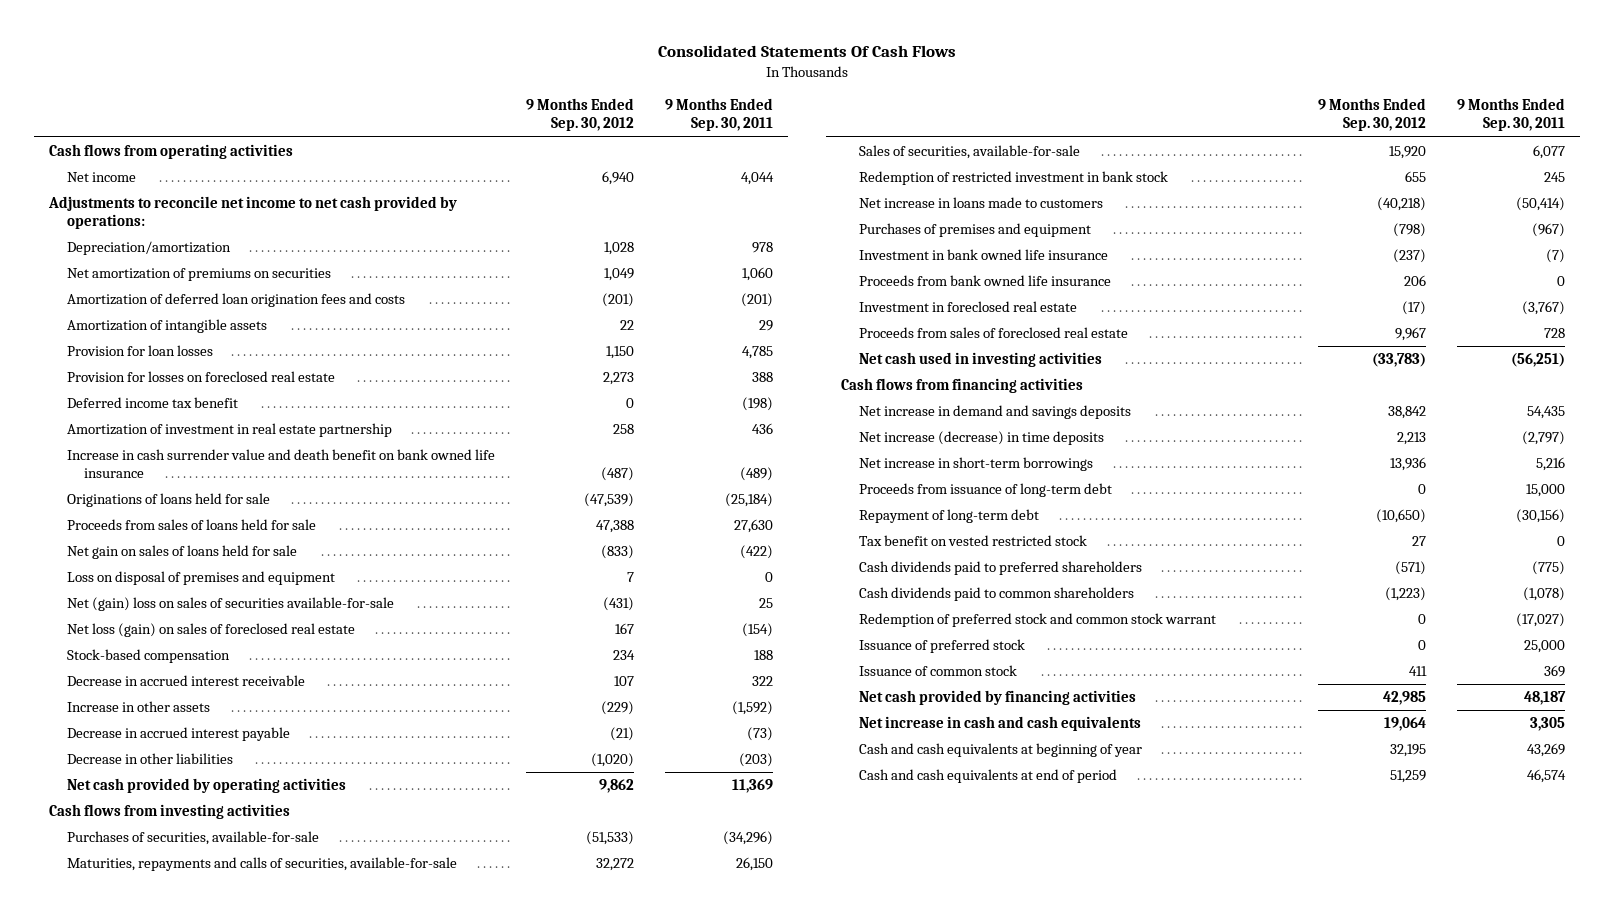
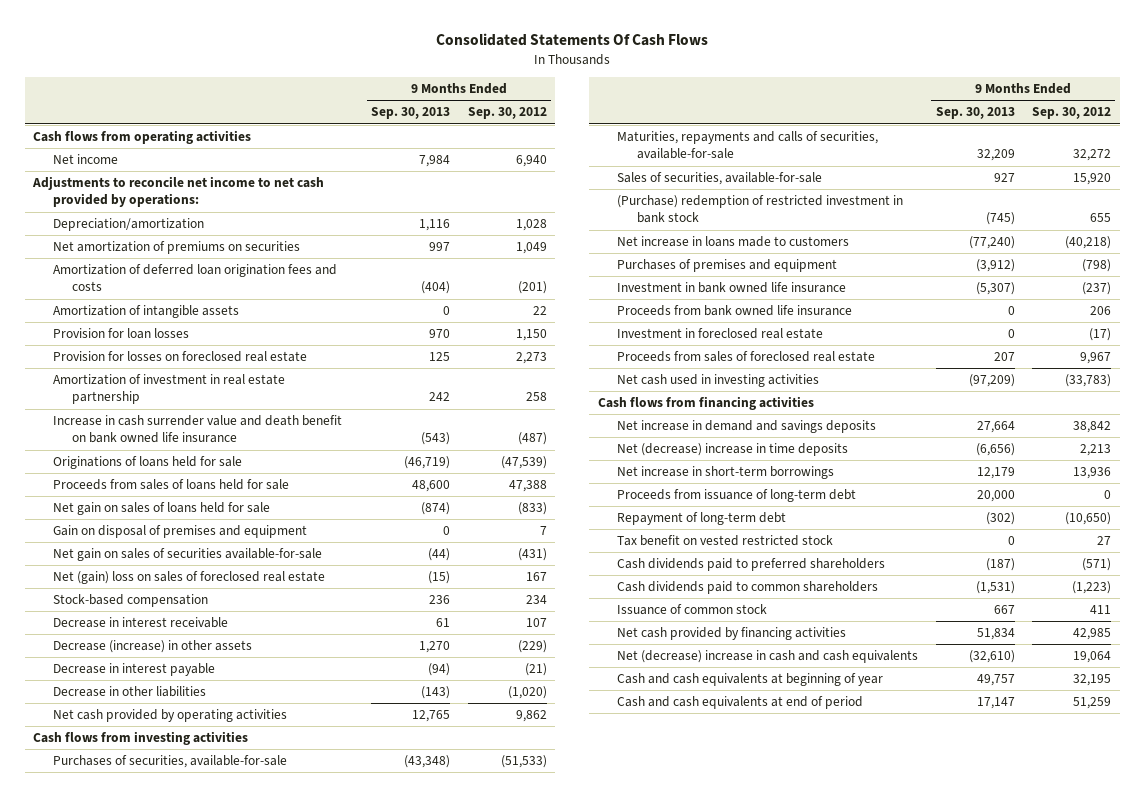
[664,98,773,132] 9 Months Ended Sep. 30, 2011 -> none
none -> [371,107,451,120] Sep. 30, 2013
[66,397,238,409] Deferred income tax benefit -> none
[66,571,335,586] Loss on disposal of premises and equipment -> [52,525,307,539] Gain on disposal of premises and equipment
[66,597,394,612] Net (gain) loss on sales of securities available-for-sale -> [52,548,322,562] Net gain on sales of securities available-for-sale
[66,623,355,638] Net loss (gain) on sales of foreclosed real estate -> [52,571,325,585] Net (gain) loss on sales of foreclosed real estate
[66,675,305,687] Decrease in accrued interest receivable -> [52,617,228,629] Decrease in interest receivable
[66,701,210,713] Increase in other assets -> [52,640,252,654] Decrease (increase) in other assets
[66,727,290,742] Decrease in accrued interest payable -> [52,663,215,677] Decrease in interest payable
[858,171,1168,186] Redemption of restricted investment in bank stock -> [617,195,904,224] (Purchase) redemption of restricted investment in bank stock
[858,431,1104,446] Net increase (decrease) in time deposits -> [617,443,849,457] Net (decrease) increase in time deposits
[858,613,1216,628] Redemption of preferred stock and common stock warrant -> none
[858,639,1025,654] Issuance of preferred stock -> none
[858,716,1141,732] Net increase in cash and cash equivalents -> [617,650,919,664] Net (decrease) increase in cash and cash equivalents

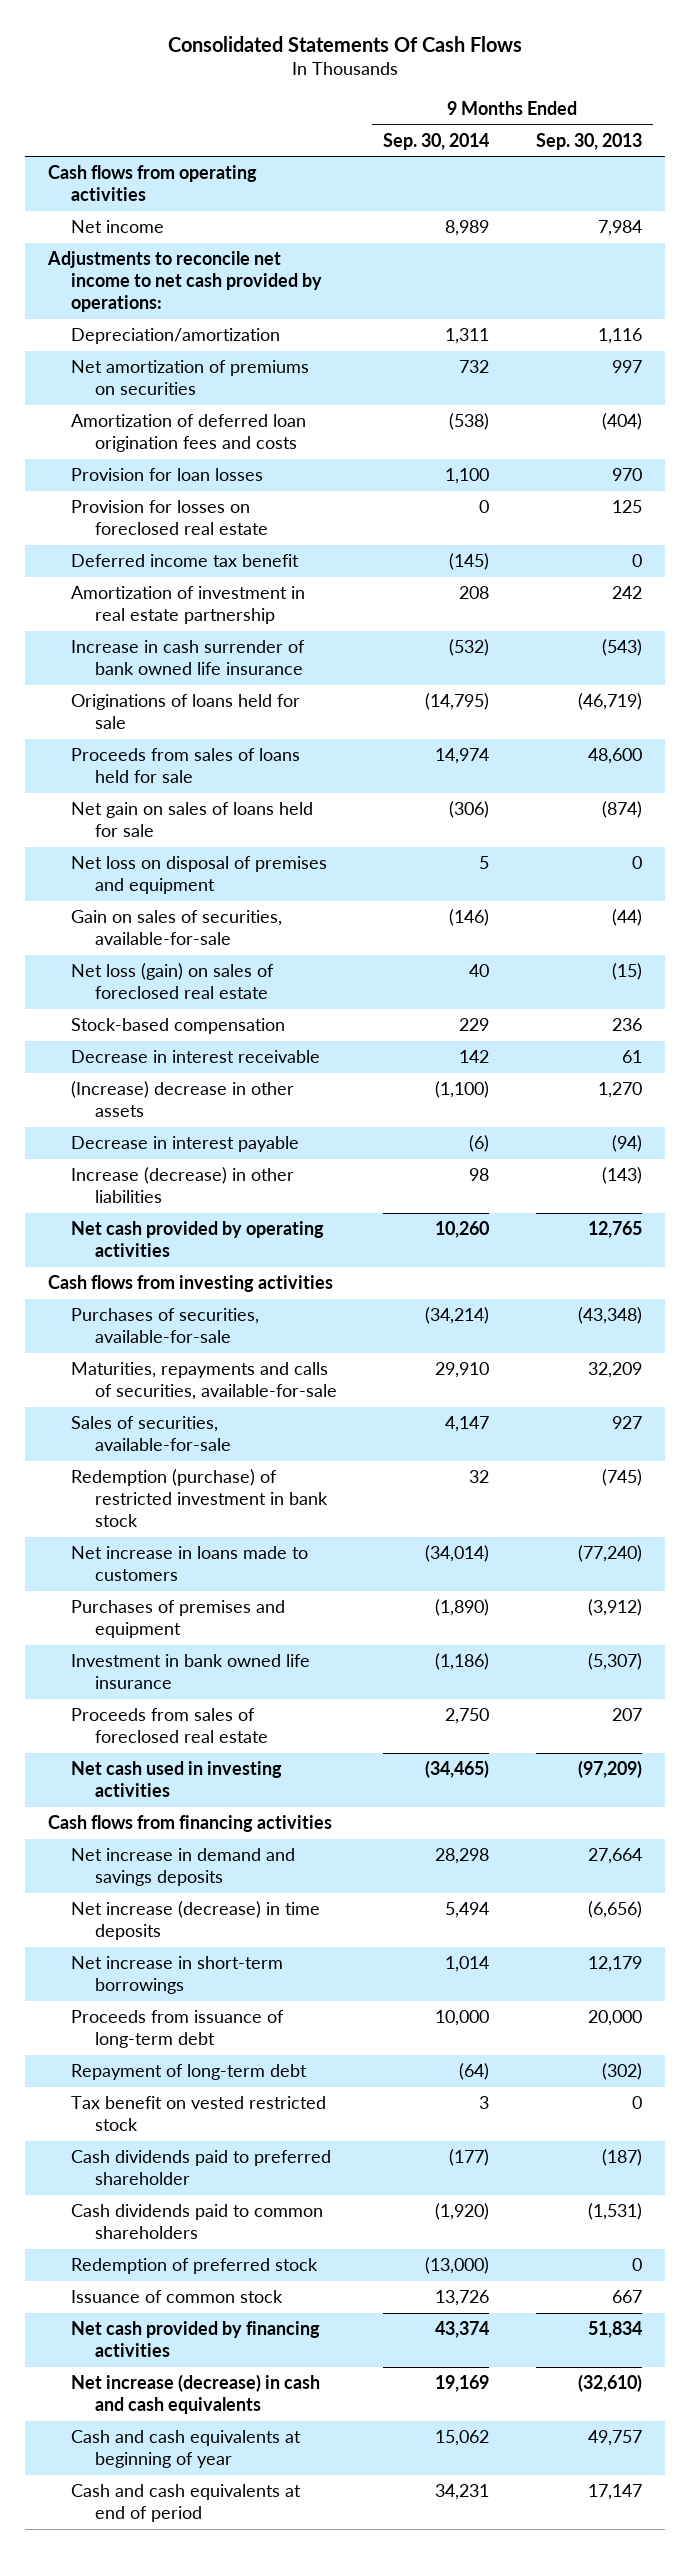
[467,107,547,120] Sep. 30, 2012 -> none
none -> [383,132,490,150] Sep. 30, 2014
[52,305,239,319] Amortization of intangible assets -> none
none -> [71,554,300,568] Deferred income tax benefit
[52,415,342,444] Increase in cash surrender value and death benefit on bank owned life insurance -> [71,640,306,676] Increase in cash surrender of bank owned life insurance
[52,525,307,539] Gain on disposal of premises and equipment -> [71,856,328,895] Net loss on disposal of premises and equipment
[52,548,322,562] Net gain on sales of securities available-for-sale -> [71,910,283,946] Gain on sales of securities, available-for-sale
[52,571,325,585] Net (gain) loss on sales of foreclosed real estate -> [71,963,275,1000] Net loss (gain) on sales of foreclosed real estate
[52,640,252,654] Decrease (increase) in other assets -> [71,1081,295,1118] (Increase) decrease in other assets
[52,686,206,698] Decrease in other liabilities -> [71,1167,295,1204] Increase (decrease) in other liabilities
[617,195,904,224] (Purchase) redemption of restricted investment in bank stock -> [71,1469,329,1527] Redemption (purchase) of restricted investment in bank stock
[617,305,853,317] Proceeds from bank owned life insurance -> none
[617,328,824,340] Investment in foreclosed real estate -> none
[617,443,849,457] Net (decrease) increase in time deposits -> [71,1901,321,1941] Net increase (decrease) in time deposits
[617,558,886,572] Cash dividends paid to preferred shareholders -> [71,2150,332,2186] Cash dividends paid to preferred shareholder
none -> [71,2258,319,2275] Redemption of preferred stock
[617,650,919,664] Net (decrease) increase in cash and cash equivalents -> [71,2374,321,2415] Net increase (decrease) in cash and cash equivalents

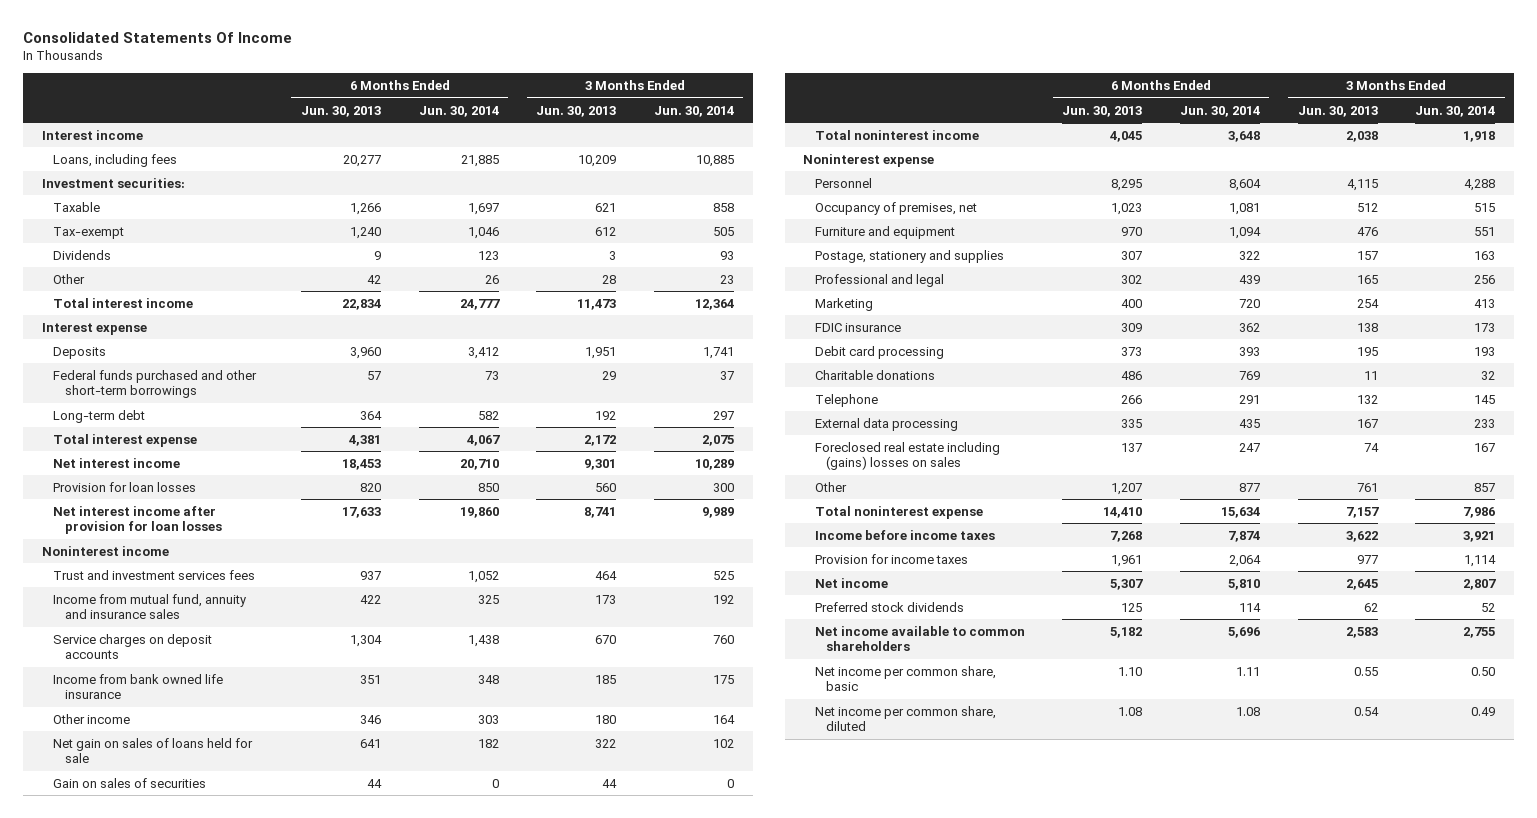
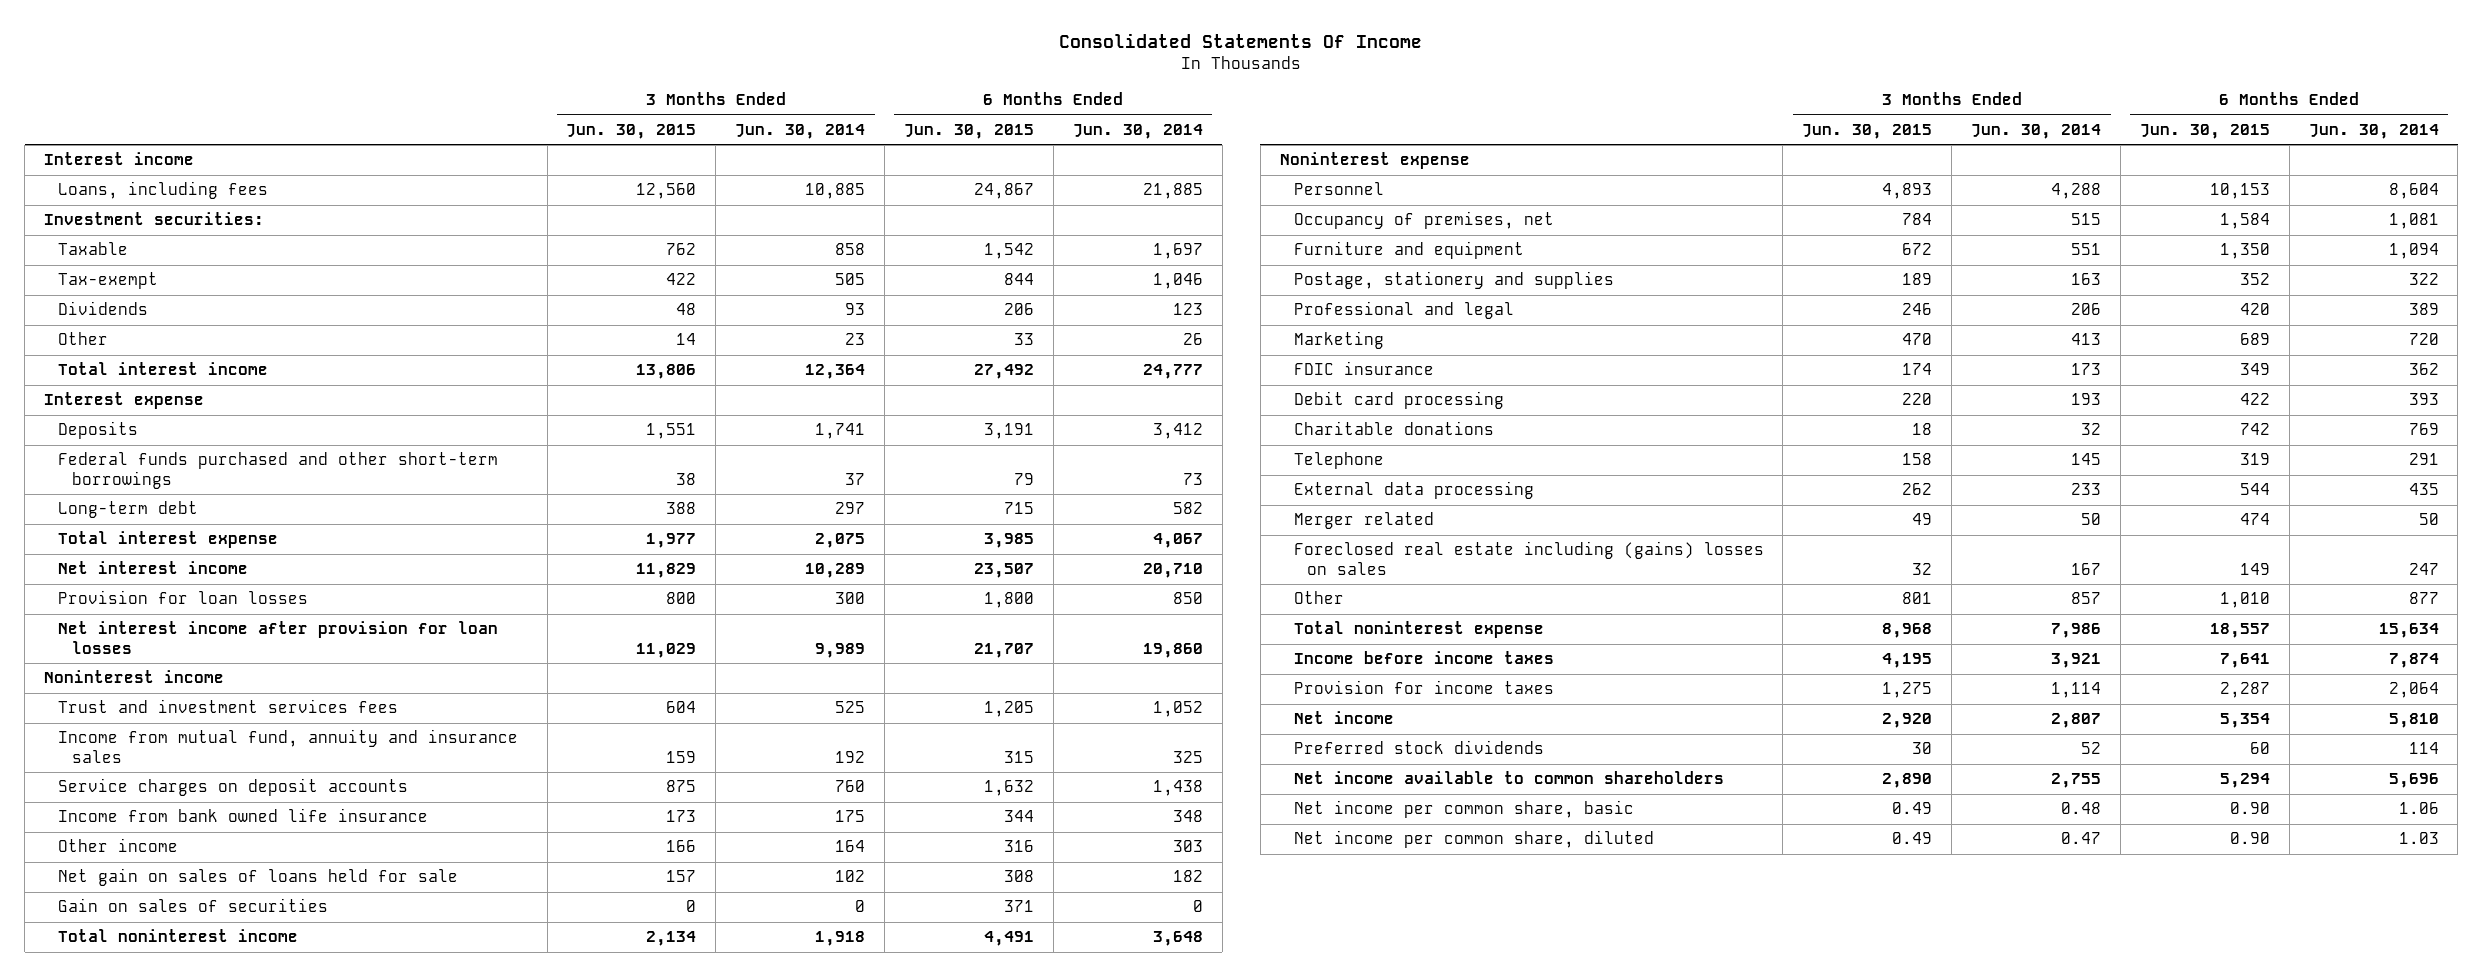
[300,105,381,117] Jun. 30, 2013 -> none
[536,105,617,117] Jun. 30, 2013 -> none
none -> [566,123,697,139] Jun. 30, 2015
none -> [903,123,1034,139] Jun. 30, 2015
[1238,274,1260,284] 439 -> [2408,303,2439,316] 389
[1474,274,1496,284] 256 -> [2071,303,2102,316] 206
none -> [1293,512,1434,530] Merger related
[1235,666,1260,676] 1.11 -> [2398,802,2439,815] 1.06
[1471,666,1496,676] 0.50 -> [2061,802,2102,815] 0.48
[1235,706,1260,716] 1.08 -> [2398,832,2439,845] 1.03
[1471,706,1496,716] 0.49 -> [2061,832,2102,845] 0.47

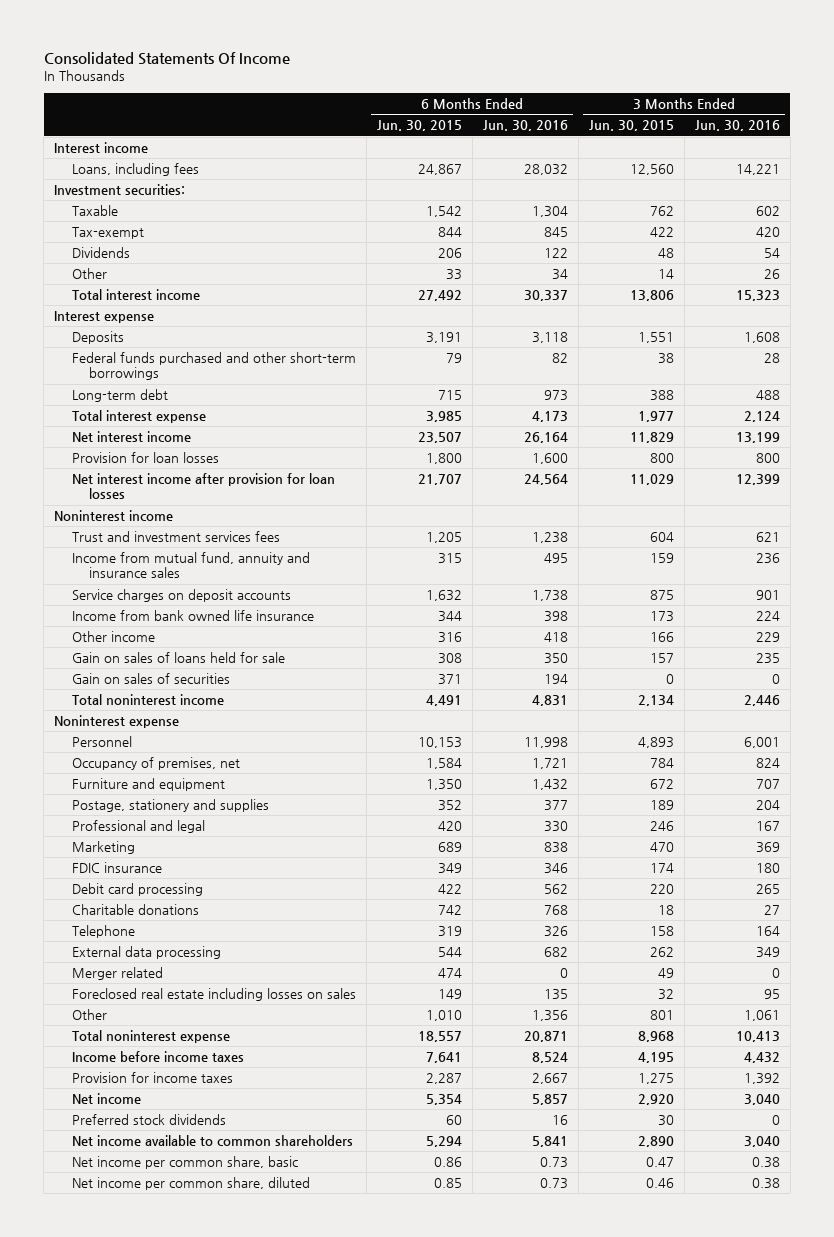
[735,123,866,139] Jun. 30, 2014 -> none
[1072,123,1203,139] Jun. 30, 2014 -> none
none -> [482,120,568,132] Jun. 30, 2016
none -> [694,120,780,132] Jun. 30, 2016
[57,868,458,887] Net gain on sales of loans held for sale -> [71,652,285,664] Gain on sales of loans held for sale
[1293,541,1764,575] Foreclosed real estate including (gains) losses on sales -> [71,988,356,1002] Foreclosed real estate including losses on sales
[1892,802,1933,815] 0.49 -> [645,1157,674,1168] 0.47
[2229,802,2270,815] 0.90 -> [433,1157,462,1168] 0.86
[1892,832,1933,845] 0.49 -> [645,1178,674,1189] 0.46
[2229,832,2270,845] 0.90 -> [433,1178,462,1189] 0.85

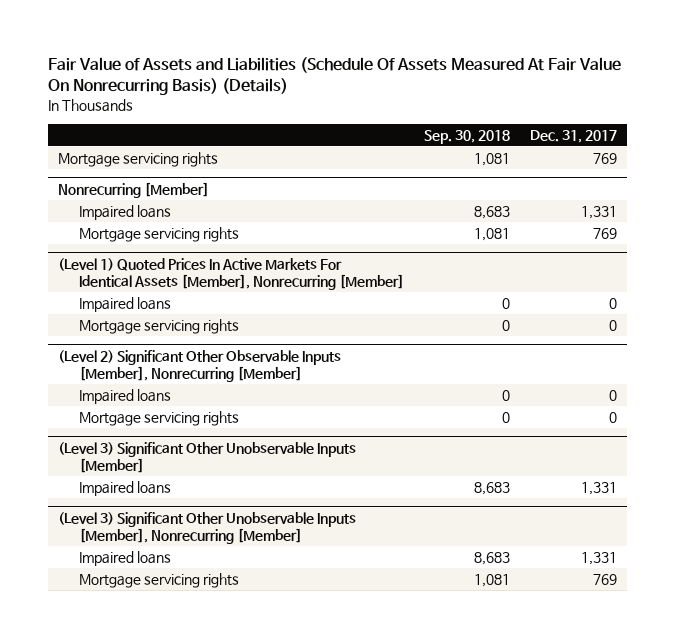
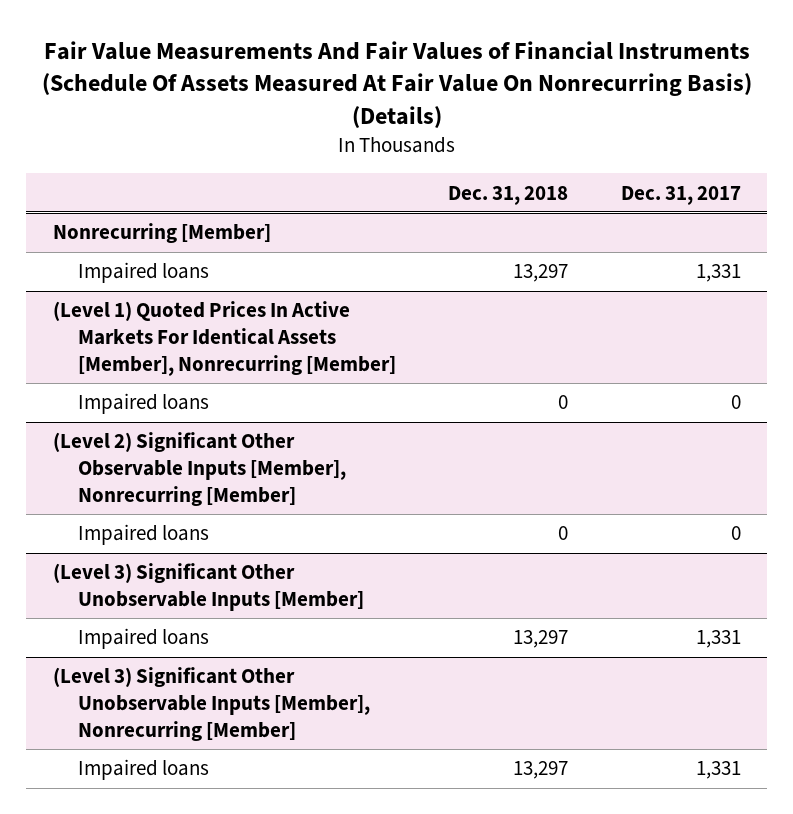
[47,56,621,96] Fair Value of Assets and Liabilities (Schedule Of Assets Measured At Fair Value On Nonrecurring Basis) (Details) -> [41,40,752,129] Fair Value Measurements And Fair Values of Financial Instruments (Schedule Of Assets Measured At Fair Value On Nonrecurring Basis) (Details)
[424,130,511,145] Sep. 30, 2018 -> none
none -> [448,185,569,205] Dec. 31, 2018
[57,151,218,167] Mortgage servicing rights -> none
[79,226,240,242] Mortgage servicing rights -> none
[79,318,240,334] Mortgage servicing rights -> none
[79,410,240,426] Mortgage servicing rights -> none
[79,572,240,588] Mortgage servicing rights -> none

